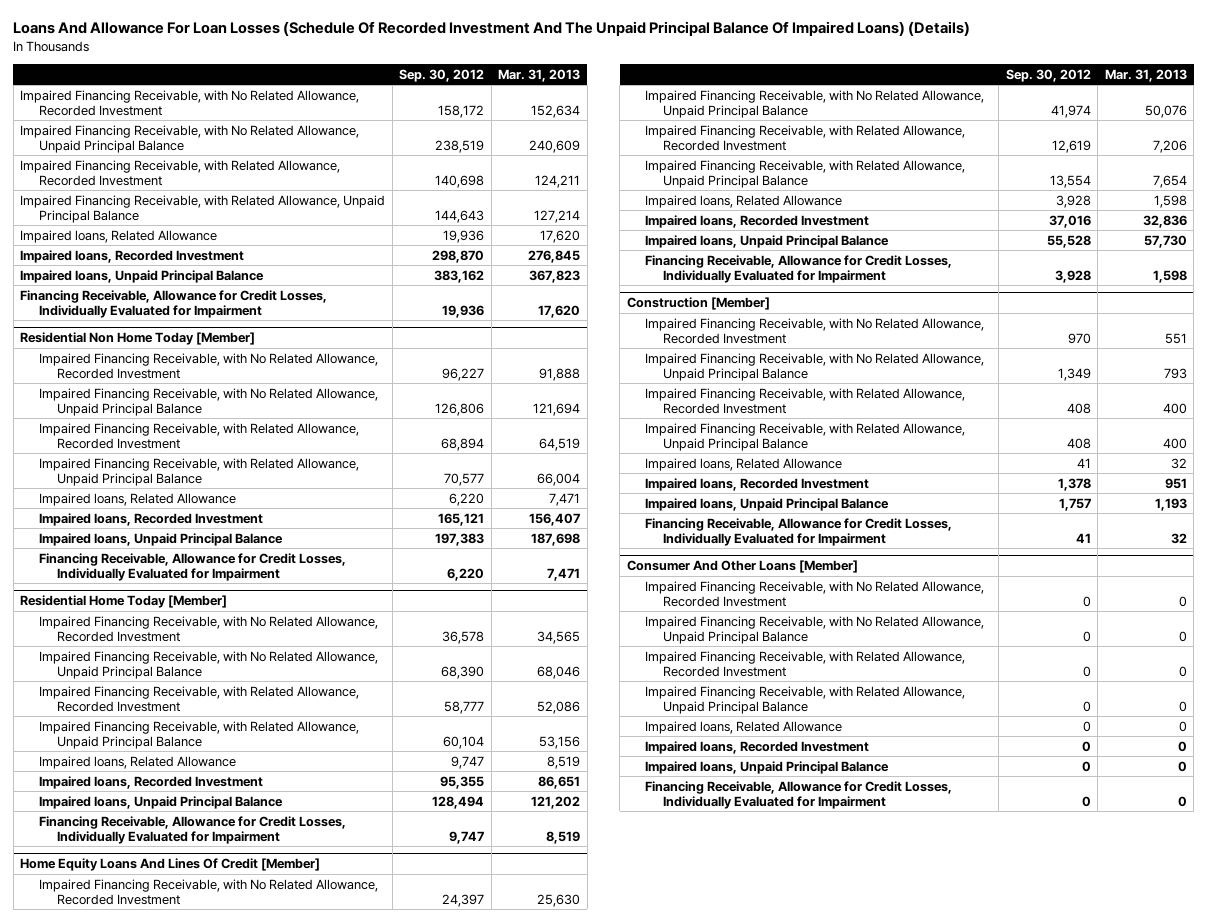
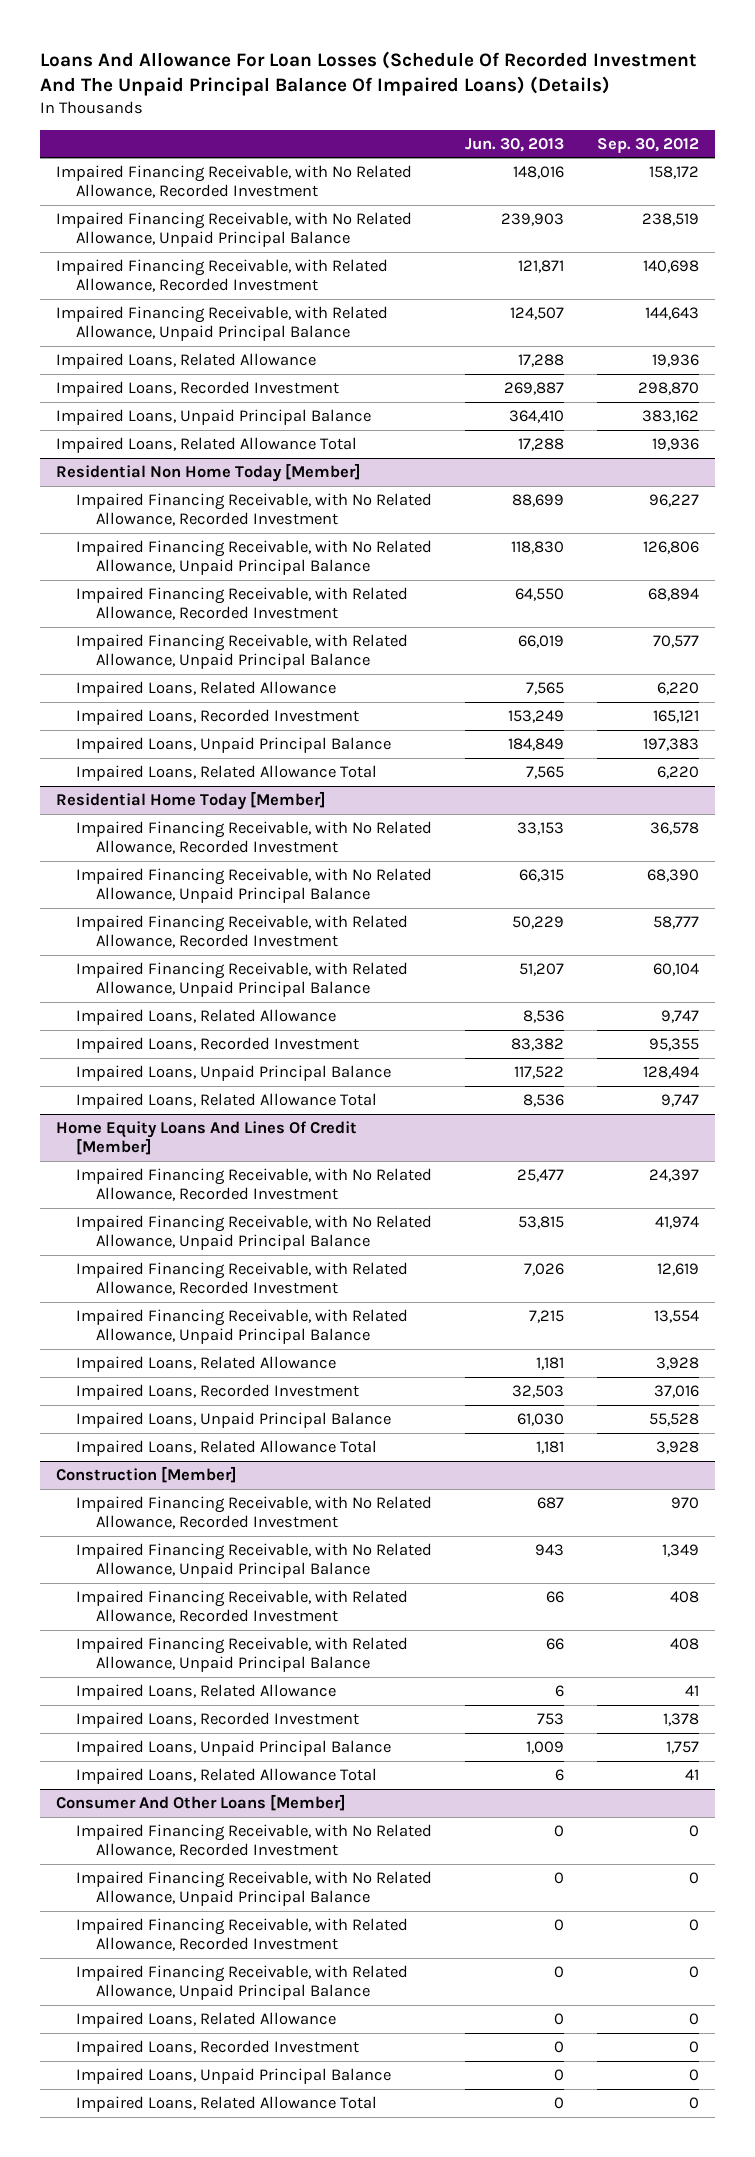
[498,68,581,82] Mar. 31, 2013 -> none
none -> [464,137,564,152] Jun. 30, 2013
[20,229,218,243] Impaired loans, Related Allowance -> [56,352,317,369] Impaired Loans, Related Allowance
[20,249,245,263] Impaired loans, Recorded Investment -> [56,380,340,397] Impaired Loans, Recorded Investment
[20,269,265,283] Impaired loans, Unpaid Principal Balance -> [56,408,372,425] Impaired Loans, Unpaid Principal Balance
[20,289,328,318] Financing Receivable, Allowance for Credit Losses, Individually Evaluated for Impairment -> [56,436,358,453] Impaired Loans, Related Allowance Total
[38,492,236,506] Impaired loans, Related Allowance -> [76,680,337,697] Impaired Loans, Related Allowance
[38,512,263,526] Impaired loans, Recorded Investment -> [76,708,360,725] Impaired Loans, Recorded Investment
[38,532,283,546] Impaired loans, Unpaid Principal Balance -> [76,736,392,753] Impaired Loans, Unpaid Principal Balance
[38,552,346,581] Financing Receivable, Allowance for Credit Losses, Individually Evaluated for Impairment -> [76,764,378,781] Impaired Loans, Related Allowance Total
[38,755,236,769] Impaired loans, Related Allowance -> [76,1008,337,1025] Impaired Loans, Related Allowance
[38,775,263,789] Impaired loans, Recorded Investment -> [76,1036,360,1053] Impaired Loans, Recorded Investment
[38,795,283,809] Impaired loans, Unpaid Principal Balance -> [76,1064,392,1081] Impaired Loans, Unpaid Principal Balance
[38,815,346,844] Financing Receivable, Allowance for Credit Losses, Individually Evaluated for Impairment -> [76,1092,378,1109] Impaired Loans, Related Allowance Total
[644,194,842,208] Impaired loans, Related Allowance -> [76,1355,337,1372] Impaired Loans, Related Allowance
[644,214,869,228] Impaired loans, Recorded Investment -> [76,1383,360,1400] Impaired Loans, Recorded Investment
[644,234,889,248] Impaired loans, Unpaid Principal Balance -> [76,1411,392,1428] Impaired Loans, Unpaid Principal Balance
[644,254,952,283] Financing Receivable, Allowance for Credit Losses, Individually Evaluated for Impairment -> [76,1439,378,1456] Impaired Loans, Related Allowance Total
[644,457,842,471] Impaired loans, Related Allowance -> [76,1683,337,1700] Impaired Loans, Related Allowance
[644,477,869,491] Impaired loans, Recorded Investment -> [76,1711,360,1728] Impaired Loans, Recorded Investment
[644,497,889,511] Impaired loans, Unpaid Principal Balance -> [76,1739,392,1756] Impaired Loans, Unpaid Principal Balance
[644,517,952,546] Financing Receivable, Allowance for Credit Losses, Individually Evaluated for Impairment -> [76,1767,378,1784] Impaired Loans, Related Allowance Total
[644,720,842,734] Impaired loans, Related Allowance -> [76,2011,337,2028] Impaired Loans, Related Allowance
[644,740,869,754] Impaired loans, Recorded Investment -> [76,2039,360,2056] Impaired Loans, Recorded Investment
[644,760,889,774] Impaired loans, Unpaid Principal Balance -> [76,2067,392,2084] Impaired Loans, Unpaid Principal Balance
[644,780,952,809] Financing Receivable, Allowance for Credit Losses, Individually Evaluated for Impairment -> [76,2095,378,2112] Impaired Loans, Related Allowance Total

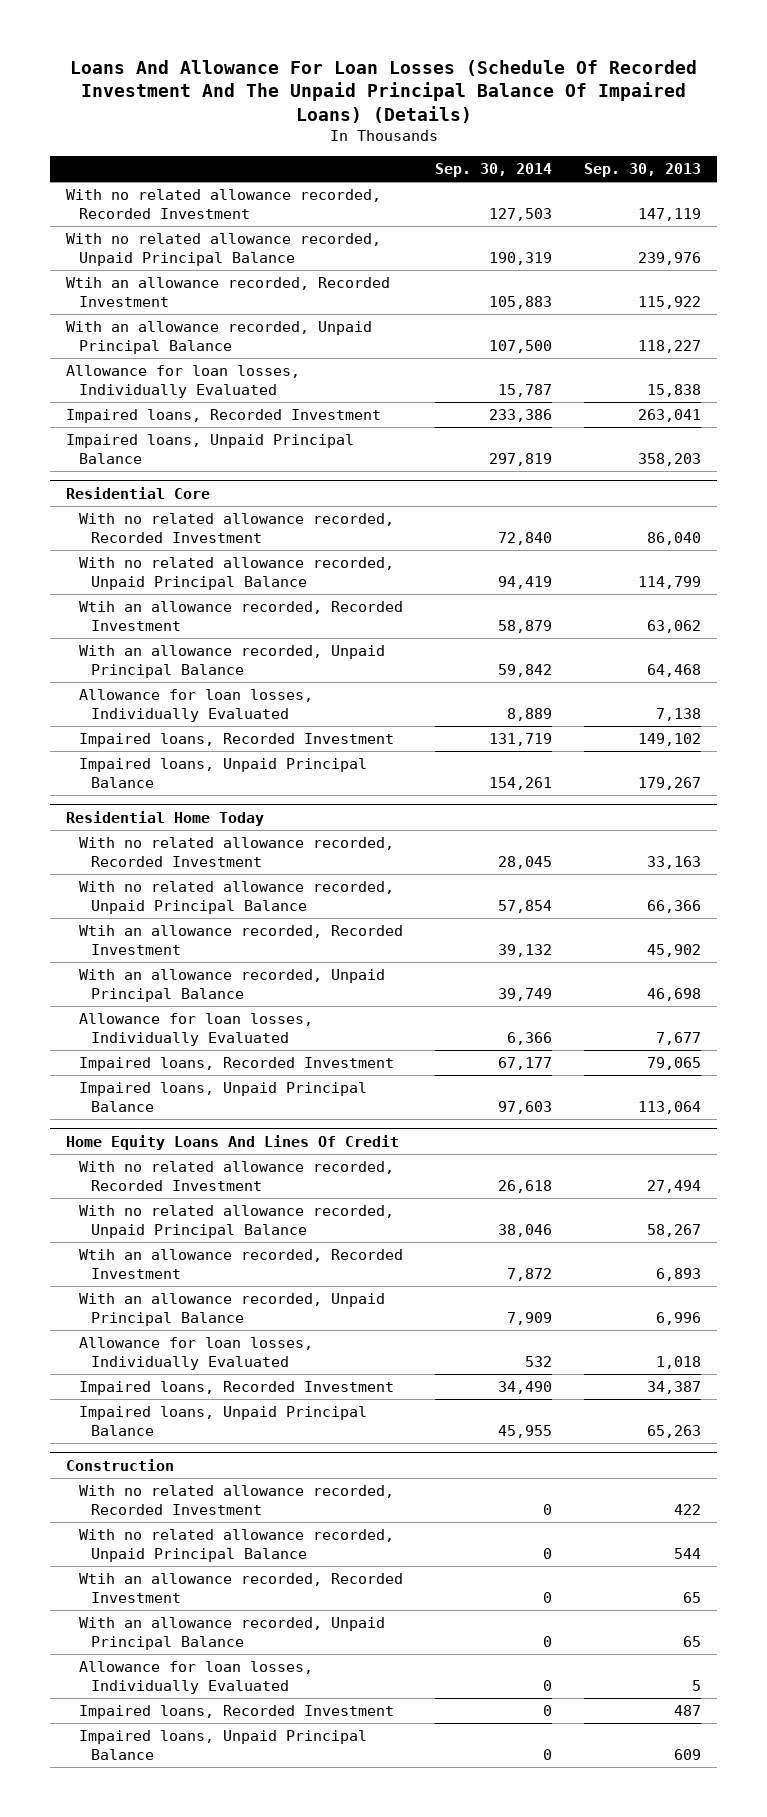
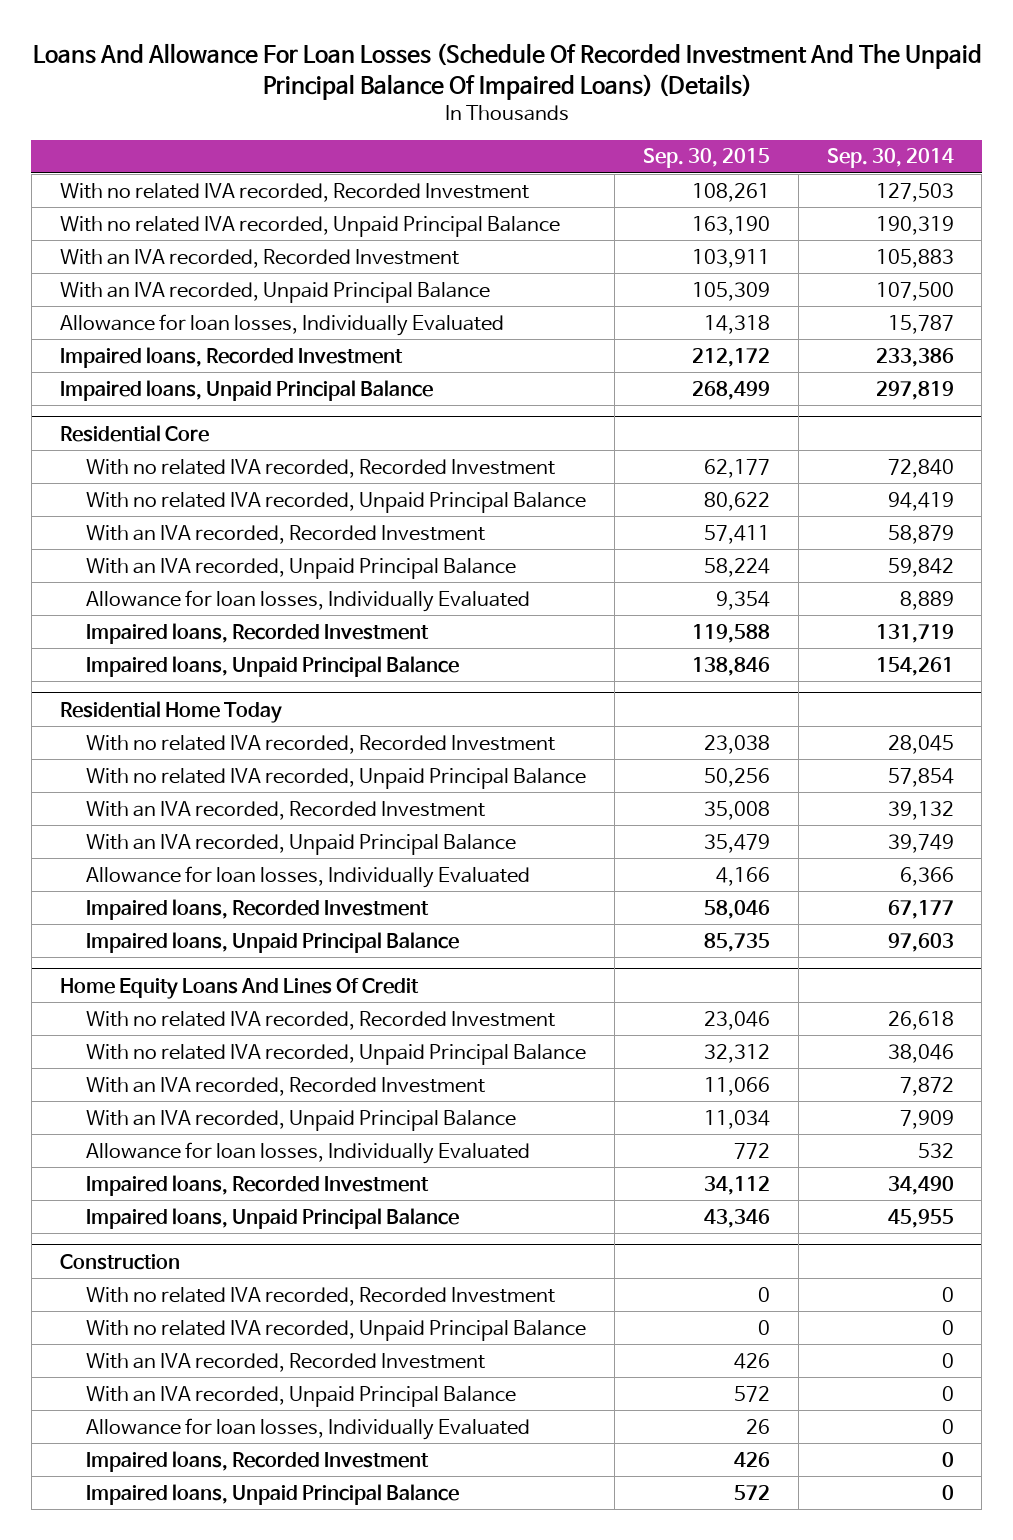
[583,163,701,178] Sep. 30, 2013 -> none
none -> [642,148,770,169] Sep. 30, 2015
[66,188,382,220] With no related allowance recorded, Recorded Investment -> [59,182,529,202] With no related IVA recorded, Recorded Investment
[66,232,382,267] With no related allowance recorded, Unpaid Principal Balance -> [59,215,560,237] With no related IVA recorded, Unpaid Principal Balance
[66,276,391,308] Wtih an allowance recorded, Recorded Investment -> [59,248,459,268] With an IVA recorded, Recorded Investment
[66,320,373,355] With an allowance recorded, Unpaid Principal Balance -> [59,281,490,303] With an IVA recorded, Unpaid Principal Balance
[78,512,394,544] With no related allowance recorded, Recorded Investment -> [86,458,556,478] With no related IVA recorded, Recorded Investment
[78,556,394,591] With no related allowance recorded, Unpaid Principal Balance -> [86,491,587,513] With no related IVA recorded, Unpaid Principal Balance
[78,600,403,632] Wtih an allowance recorded, Recorded Investment -> [86,524,486,544] With an IVA recorded, Recorded Investment
[78,644,385,679] With an allowance recorded, Unpaid Principal Balance -> [86,557,517,579] With an IVA recorded, Unpaid Principal Balance
[78,836,394,868] With no related allowance recorded, Recorded Investment -> [86,734,556,754] With no related IVA recorded, Recorded Investment
[78,880,394,915] With no related allowance recorded, Unpaid Principal Balance -> [86,767,587,789] With no related IVA recorded, Unpaid Principal Balance
[78,924,403,956] Wtih an allowance recorded, Recorded Investment -> [86,800,486,820] With an IVA recorded, Recorded Investment
[78,968,385,1003] With an allowance recorded, Unpaid Principal Balance -> [86,833,517,855] With an IVA recorded, Unpaid Principal Balance
[78,1160,394,1192] With no related allowance recorded, Recorded Investment -> [86,1010,556,1030] With no related IVA recorded, Recorded Investment
[78,1204,394,1239] With no related allowance recorded, Unpaid Principal Balance -> [86,1043,587,1065] With no related IVA recorded, Unpaid Principal Balance
[78,1248,403,1280] Wtih an allowance recorded, Recorded Investment -> [86,1076,486,1096] With an IVA recorded, Recorded Investment
[78,1292,385,1327] With an allowance recorded, Unpaid Principal Balance -> [86,1109,517,1131] With an IVA recorded, Unpaid Principal Balance
[78,1484,394,1516] With no related allowance recorded, Recorded Investment -> [86,1286,556,1306] With no related IVA recorded, Recorded Investment
[78,1528,394,1563] With no related allowance recorded, Unpaid Principal Balance -> [86,1319,587,1341] With no related IVA recorded, Unpaid Principal Balance
[78,1572,403,1604] Wtih an allowance recorded, Recorded Investment -> [86,1352,486,1372] With an IVA recorded, Recorded Investment
[78,1616,385,1651] With an allowance recorded, Unpaid Principal Balance -> [86,1385,517,1407] With an IVA recorded, Unpaid Principal Balance

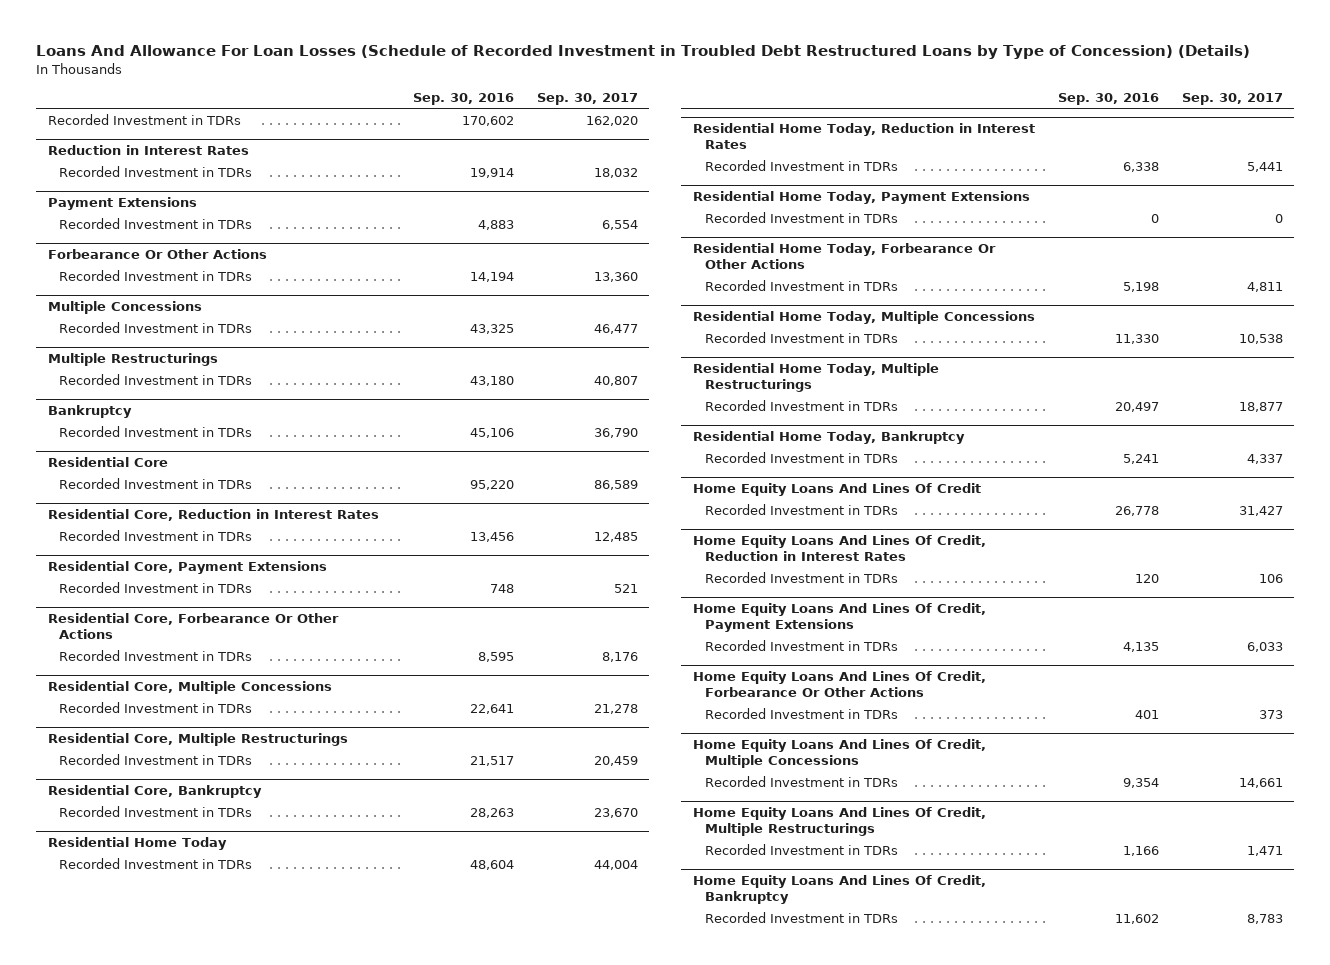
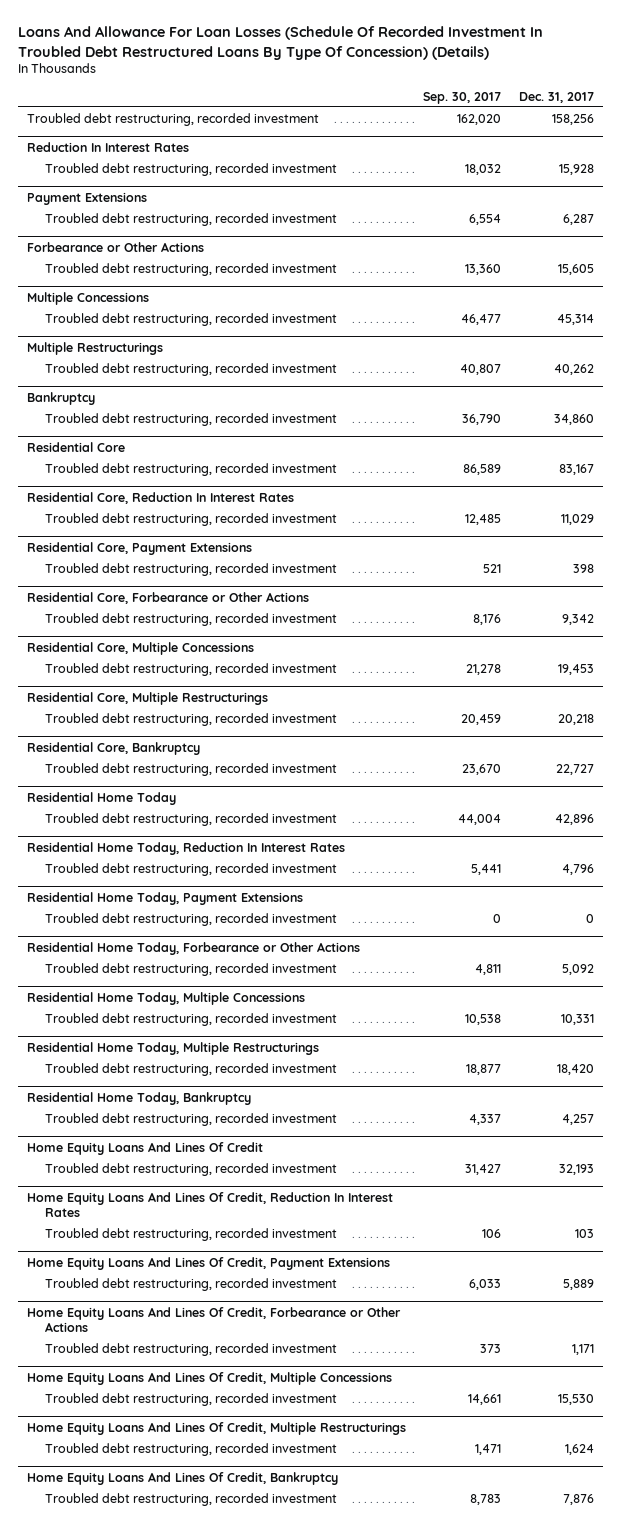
[36,45,1251,60] Loans And Allowance For Loan Losses (Schedule of Recorded Investment in Troubled Debt Restructured Loans by Type of Concession) (Details) -> [17,26,543,60] Loans And Allowance For Loan Losses (Schedule Of Recorded Investment In Troubled Debt Restructured Loans By Type Of Concession) (Details)
[412,93,514,106] Sep. 30, 2016 -> none
none -> [519,91,595,103] Dec. 31, 2017
[47,113,241,125] Recorded Investment in TDRs -> [26,112,319,126] Troubled debt restructuring, recorded investment
[47,144,249,155] Reduction in Interest Rates -> [26,141,189,152] Reduction In Interest Rates
[59,165,253,177] Recorded Investment in TDRs -> [44,162,337,176] Troubled debt restructuring, recorded investment
[59,217,253,229] Recorded Investment in TDRs -> [44,212,337,226] Troubled debt restructuring, recorded investment
[47,248,267,259] Forbearance Or Other Actions -> [26,241,204,252] Forbearance or Other Actions
[59,269,253,281] Recorded Investment in TDRs -> [44,262,337,276] Troubled debt restructuring, recorded investment
[59,321,253,333] Recorded Investment in TDRs -> [44,312,337,326] Troubled debt restructuring, recorded investment
[59,373,253,385] Recorded Investment in TDRs -> [44,362,337,376] Troubled debt restructuring, recorded investment
[59,425,253,437] Recorded Investment in TDRs -> [44,412,337,426] Troubled debt restructuring, recorded investment
[59,477,253,489] Recorded Investment in TDRs -> [44,462,337,476] Troubled debt restructuring, recorded investment
[47,508,379,521] Residential Core, Reduction in Interest Rates -> [26,491,294,504] Residential Core, Reduction In Interest Rates
[59,529,253,541] Recorded Investment in TDRs -> [44,512,337,526] Troubled debt restructuring, recorded investment
[59,581,253,593] Recorded Investment in TDRs -> [44,562,337,576] Troubled debt restructuring, recorded investment
[47,612,339,639] Residential Core, Forbearance Or Other Actions -> [26,591,309,604] Residential Core, Forbearance or Other Actions
[59,649,253,661] Recorded Investment in TDRs -> [44,612,337,626] Troubled debt restructuring, recorded investment
[59,701,253,713] Recorded Investment in TDRs -> [44,662,337,676] Troubled debt restructuring, recorded investment
[59,753,253,765] Recorded Investment in TDRs -> [44,712,337,726] Troubled debt restructuring, recorded investment
[59,805,253,817] Recorded Investment in TDRs -> [44,762,337,776] Troubled debt restructuring, recorded investment
[59,857,253,869] Recorded Investment in TDRs -> [44,812,337,826] Troubled debt restructuring, recorded investment
[692,122,1035,149] Residential Home Today, Reduction in Interest Rates -> [26,841,345,855] Residential Home Today, Reduction In Interest Rates
[704,159,898,171] Recorded Investment in TDRs -> [44,862,337,876] Troubled debt restructuring, recorded investment
[704,211,898,223] Recorded Investment in TDRs -> [44,912,337,926] Troubled debt restructuring, recorded investment
[692,242,996,269] Residential Home Today, Forbearance Or Other Actions -> [26,941,360,955] Residential Home Today, Forbearance or Other Actions
[704,279,898,291] Recorded Investment in TDRs -> [44,962,337,976] Troubled debt restructuring, recorded investment
[704,331,898,343] Recorded Investment in TDRs -> [44,1012,337,1026] Troubled debt restructuring, recorded investment
[704,399,898,411] Recorded Investment in TDRs -> [44,1062,337,1076] Troubled debt restructuring, recorded investment
[704,451,898,463] Recorded Investment in TDRs -> [44,1112,337,1126] Troubled debt restructuring, recorded investment
[704,503,898,515] Recorded Investment in TDRs -> [44,1162,337,1176] Troubled debt restructuring, recorded investment
[692,534,986,561] Home Equity Loans And Lines Of Credit, Reduction in Interest Rates -> [26,1191,393,1218] Home Equity Loans And Lines Of Credit, Reduction In Interest Rates
[704,571,898,583] Recorded Investment in TDRs -> [44,1227,337,1241] Troubled debt restructuring, recorded investment
[704,639,898,651] Recorded Investment in TDRs -> [44,1277,337,1291] Troubled debt restructuring, recorded investment
[692,670,986,697] Home Equity Loans And Lines Of Credit, Forbearance Or Other Actions -> [26,1306,401,1333] Home Equity Loans And Lines Of Credit, Forbearance or Other Actions
[704,707,898,719] Recorded Investment in TDRs -> [44,1342,337,1356] Troubled debt restructuring, recorded investment
[704,775,898,787] Recorded Investment in TDRs -> [44,1392,337,1406] Troubled debt restructuring, recorded investment
[704,843,898,855] Recorded Investment in TDRs -> [44,1442,337,1456] Troubled debt restructuring, recorded investment
[704,911,898,923] Recorded Investment in TDRs -> [44,1492,337,1506] Troubled debt restructuring, recorded investment

